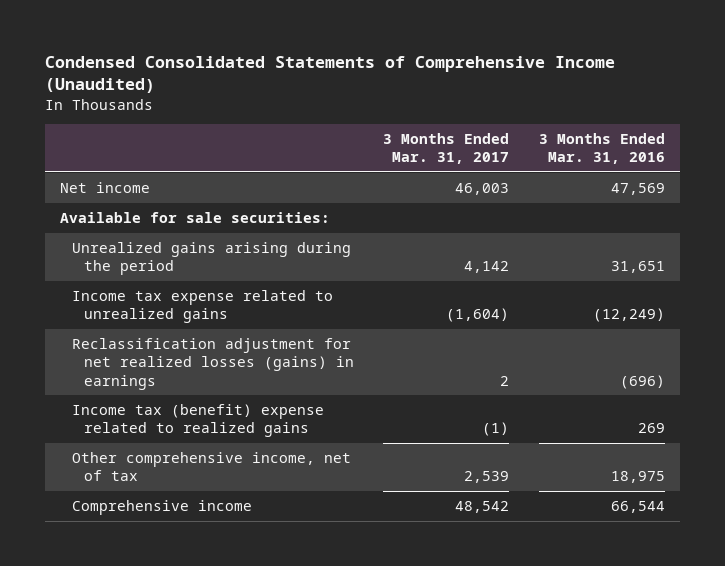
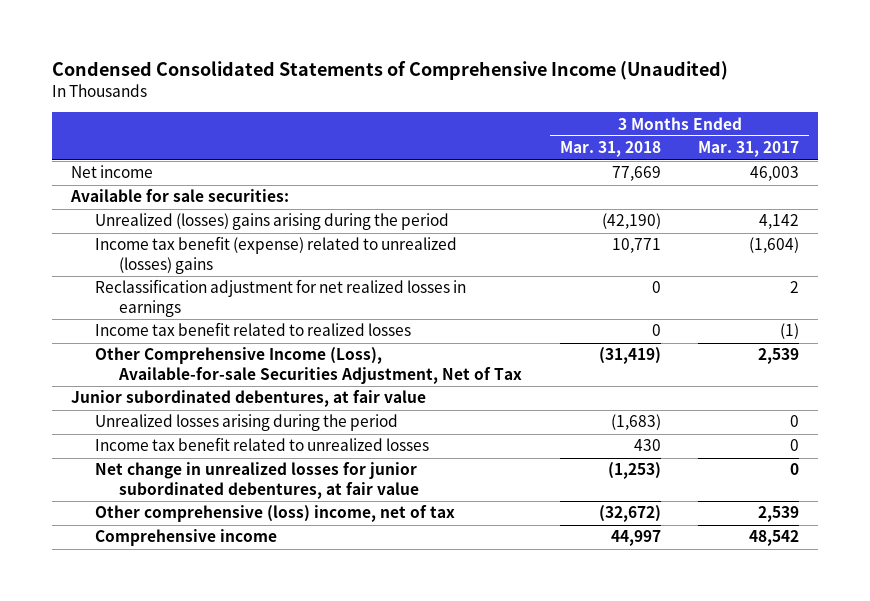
[538,132,665,165] 3 Months Ended Mar. 31, 2016 -> none
none -> [559,141,661,158] Mar. 31, 2018
[71,242,351,276] Unrealized gains arising during the period -> [95,213,450,231] Unrealized (losses) gains arising during the period
[71,290,333,324] Income tax expense related to unrealized gains -> [95,236,458,274] Income tax benefit (expense) related to unrealized (losses) gains
[71,338,354,390] Reclassification adjustment for net realized losses (gains) in earnings -> [95,279,467,317] Reclassification adjustment for net realized losses in earnings
[71,404,324,438] Income tax (benefit) expense related to realized gains -> [95,322,412,337] Income tax benefit related to realized losses
none -> [95,347,523,384] Other Comprehensive Income (Loss), Available-for-sale Securities Adjustment, Net of Tax
none -> [70,390,426,408] Junior subordinated debentures, at fair value
none -> [95,414,399,432] Unrealized losses arising during the period
none -> [95,437,430,452] Income tax benefit related to unrealized losses
none -> [95,462,420,499] Net change in unrealized losses for junior subordinated debentures, at fair value
[71,452,351,482] Other comprehensive income, net of tax -> [95,505,456,523] Other comprehensive (loss) income, net of tax

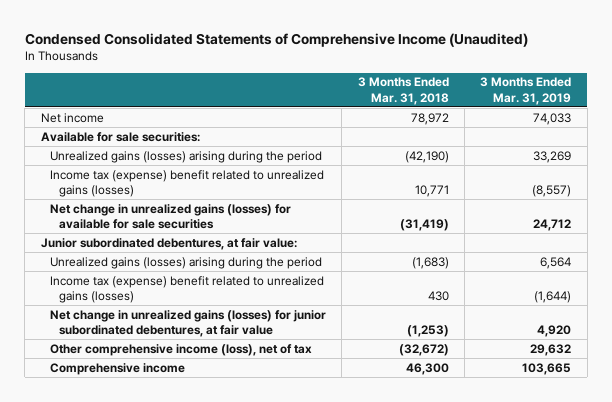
[698,141,800,158] Mar. 31, 2017 -> none
none -> [480,77,572,105] 3 Months Ended Mar. 31, 2019
[611,166,661,182] 77,669 -> [410,112,449,125] 78,972
[95,279,467,317] Reclassification adjustment for net realized losses in earnings -> none
[95,322,412,337] Income tax benefit related to realized losses -> none
[95,213,450,231] Unrealized (losses) gains arising during the period -> [49,150,322,163] Unrealized gains (losses) arising during the period
[95,236,458,274] Income tax benefit (expense) related to unrealized (losses) gains -> [49,169,324,198] Income tax (expense) benefit related to unrealized gains (losses)
[95,347,523,384] Other Comprehensive Income (Loss), Available-for-sale Securities Adjustment, Net of Tax -> [49,203,291,230] Net change in unrealized gains (losses) for available for sale securities
[70,390,426,408] Junior subordinated debentures, at fair value -> [40,237,297,250] Junior subordinated debentures, at fair value:
[95,414,399,432] Unrealized losses arising during the period -> [49,256,322,269] Unrealized gains (losses) arising during the period
[95,437,430,452] Income tax benefit related to unrealized losses -> [49,275,324,304] Income tax (expense) benefit related to unrealized gains (losses)
[95,462,420,499] Net change in unrealized losses for junior subordinated debentures, at fair value -> [49,309,326,338] Net change in unrealized gains (losses) for junior subordinated debentures, at fair value
[95,505,456,523] Other comprehensive (loss) income, net of tax -> [49,343,312,356] Other comprehensive income (loss), net of tax
[610,530,661,547] 44,997 -> [405,362,449,375] 46,300

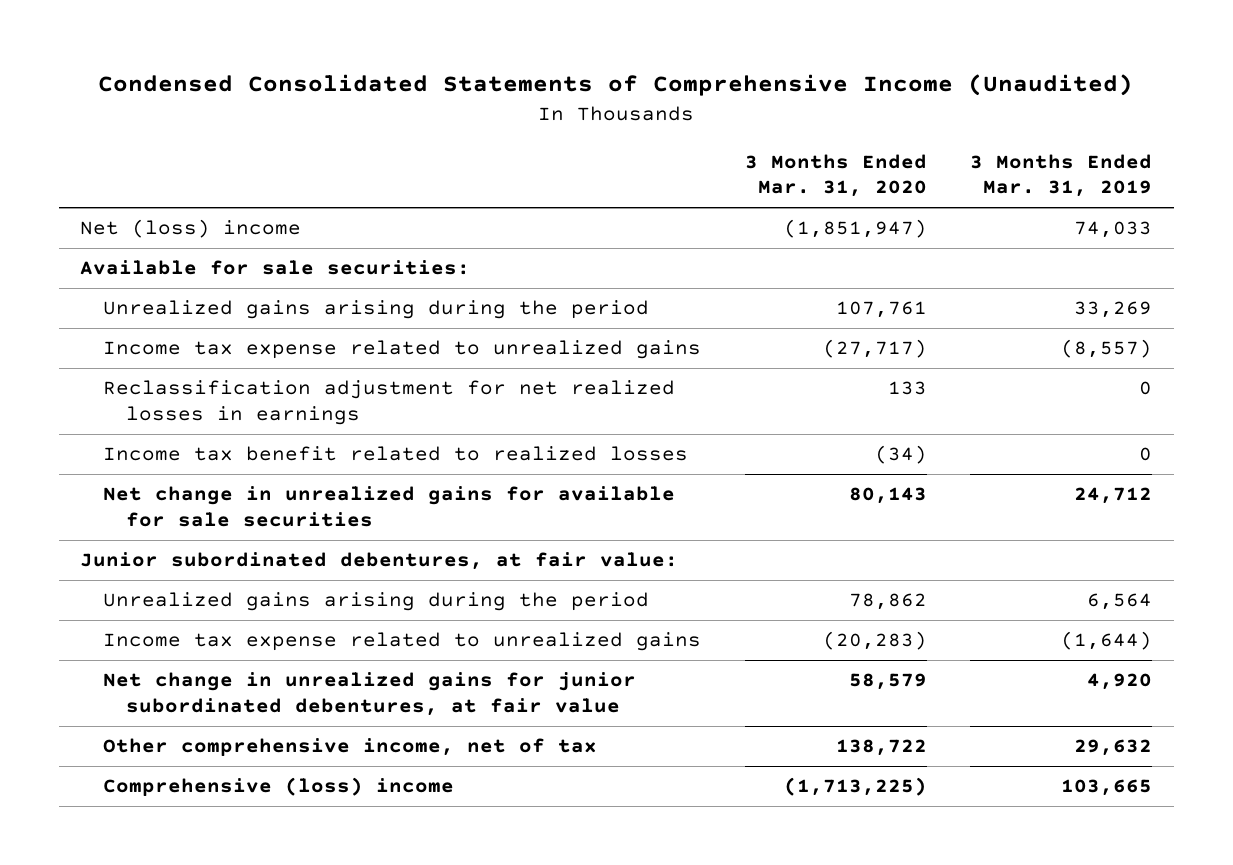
[357,77,449,105] 3 Months Ended Mar. 31, 2018 -> none
none -> [744,153,927,198] 3 Months Ended Mar. 31, 2020
[40,112,104,123] Net income -> [80,219,302,239] Net (loss) income
[49,150,322,163] Unrealized gains (losses) arising during the period -> [102,300,649,320] Unrealized gains arising during the period
[49,169,324,198] Income tax (expense) benefit related to unrealized gains (losses) -> [102,340,701,360] Income tax expense related to unrealized gains
none -> [102,380,675,426] Reclassification adjustment for net realized losses in earnings
none -> [102,446,688,462] Income tax benefit related to realized losses
[49,203,291,230] Net change in unrealized gains (losses) for available for sale securities -> [102,486,675,528] Net change in unrealized gains for available for sale securities
[49,256,322,269] Unrealized gains (losses) arising during the period -> [102,592,649,612] Unrealized gains arising during the period
[49,275,324,304] Income tax (expense) benefit related to unrealized gains (losses) -> [102,632,701,652] Income tax expense related to unrealized gains
[49,309,326,338] Net change in unrealized gains (losses) for junior subordinated debentures, at fair value -> [102,672,636,717] Net change in unrealized gains for junior subordinated debentures, at fair value
[49,343,312,356] Other comprehensive income (loss), net of tax -> [102,738,597,757] Other comprehensive income, net of tax
[49,362,185,375] Comprehensive income -> [102,777,454,797] Comprehensive (loss) income

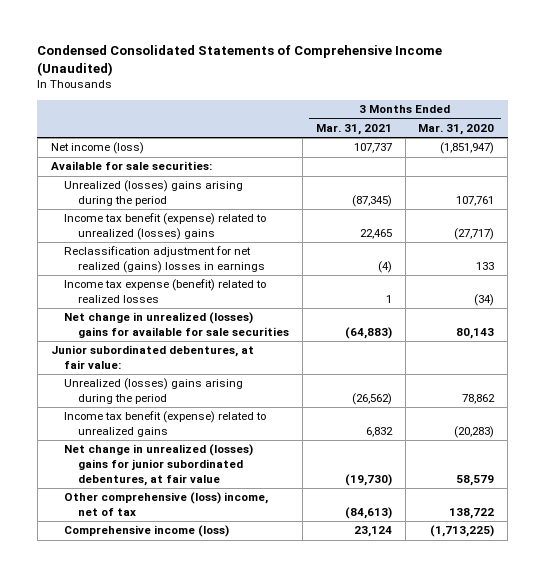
[970,153,1153,198] 3 Months Ended Mar. 31, 2019 -> none
none -> [315,123,392,135] Mar. 31, 2021
[80,219,302,239] Net (loss) income -> [50,142,144,155] Net income (loss)
[102,300,649,320] Unrealized gains arising during the period -> [64,180,244,207] Unrealized (losses) gains arising during the period
[102,340,701,360] Income tax expense related to unrealized gains -> [64,213,267,241] Income tax benefit (expense) related to unrealized (losses) gains
[102,380,675,426] Reclassification adjustment for net realized losses in earnings -> [64,246,265,274] Reclassification adjustment for net realized (gains) losses in earnings
[102,446,688,462] Income tax benefit related to realized losses -> [64,279,267,304] Income tax expense (benefit) related to realized losses
[102,486,675,528] Net change in unrealized gains for available for sale securities -> [64,312,289,339] Net change in unrealized (losses) gains for available for sale securities
[102,592,649,612] Unrealized gains arising during the period -> [64,378,244,405] Unrealized (losses) gains arising during the period
[102,632,701,652] Income tax expense related to unrealized gains -> [64,411,267,438] Income tax benefit (expense) related to unrealized gains
[102,672,636,717] Net change in unrealized gains for junior subordinated debentures, at fair value -> [64,444,254,486] Net change in unrealized (losses) gains for junior subordinated debentures, at fair value
[102,738,597,757] Other comprehensive income, net of tax -> [64,492,269,517] Other comprehensive (loss) income, net of tax
[102,777,454,797] Comprehensive (loss) income -> [64,525,230,538] Comprehensive income (loss)

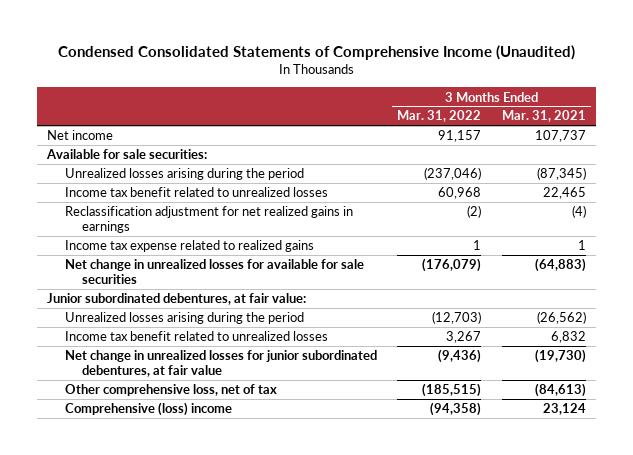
[418,123,495,135] Mar. 31, 2020 -> none
none -> [397,110,482,123] Mar. 31, 2022
[50,142,144,155] Net income (loss) -> [47,130,114,141] Net income
[64,180,244,207] Unrealized (losses) gains arising during the period -> [64,168,304,181] Unrealized losses arising during the period
[64,213,267,241] Income tax benefit (expense) related to unrealized (losses) gains -> [64,187,328,198] Income tax benefit related to unrealized losses
[64,246,265,274] Reclassification adjustment for net realized (gains) losses in earnings -> [64,206,353,234] Reclassification adjustment for net realized gains in earnings
[64,279,267,304] Income tax expense (benefit) related to realized losses -> [64,240,314,253] Income tax expense related to realized gains
[64,312,289,339] Net change in unrealized (losses) gains for available for sale securities -> [64,259,364,285] Net change in unrealized losses for available for sale securities
[64,378,244,405] Unrealized (losses) gains arising during the period -> [64,312,304,325] Unrealized losses arising during the period
[64,411,267,438] Income tax benefit (expense) related to unrealized gains -> [64,331,328,342] Income tax benefit related to unrealized losses
[64,444,254,486] Net change in unrealized (losses) gains for junior subordinated debentures, at fair value -> [64,350,377,378] Net change in unrealized losses for junior subordinated debentures, at fair value
[64,492,269,517] Other comprehensive (loss) income, net of tax -> [64,384,277,397] Other comprehensive loss, net of tax
[64,525,230,538] Comprehensive income (loss) -> [64,402,232,417] Comprehensive (loss) income

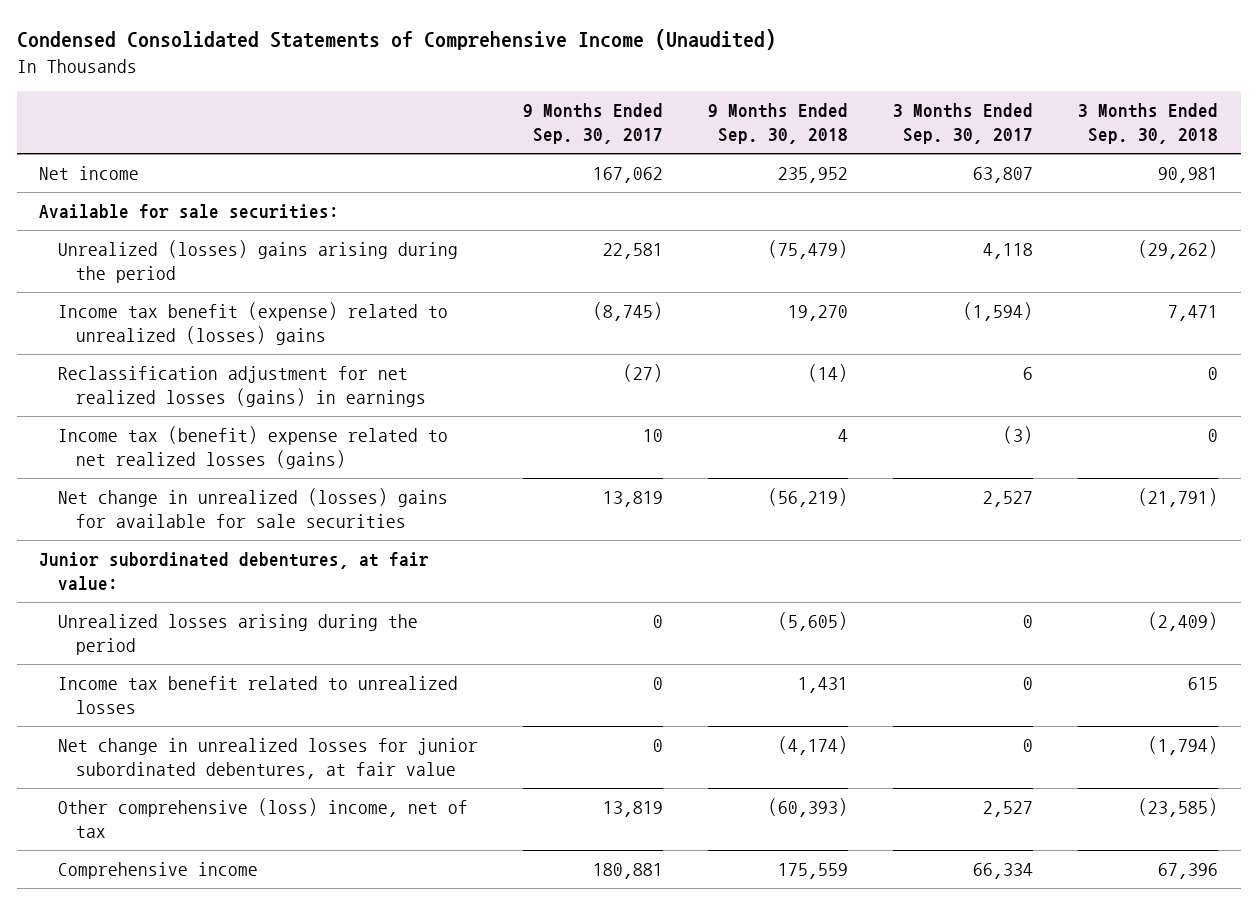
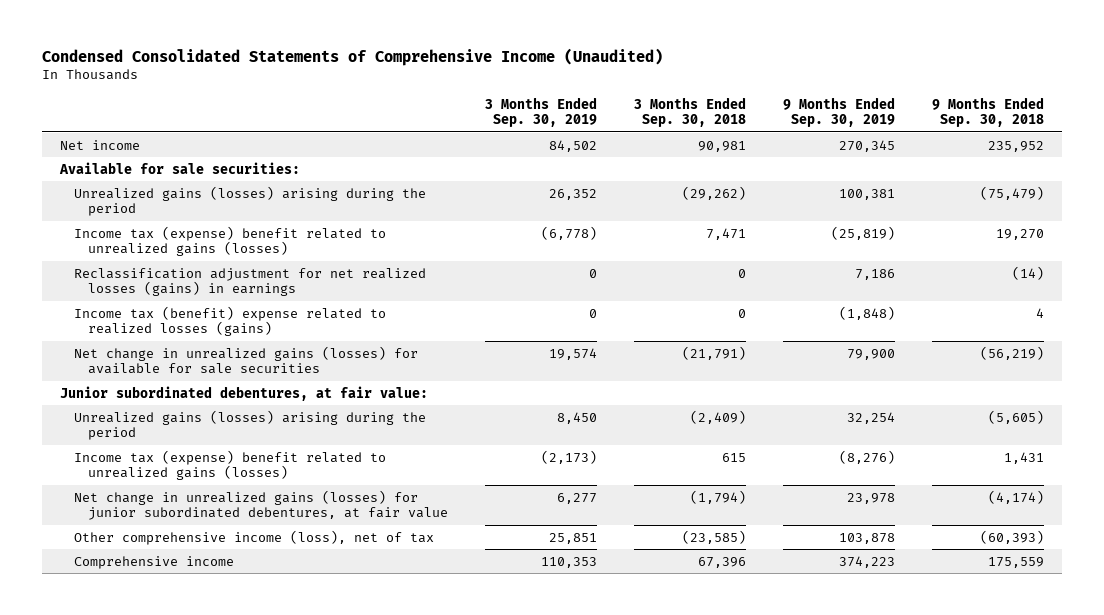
[522,103,663,145] 9 Months Ended Sep. 30, 2017 -> none
[892,103,1033,145] 3 Months Ended Sep. 30, 2017 -> none
none -> [485,96,598,128] 3 Months Ended Sep. 30, 2019
none -> [782,96,895,128] 9 Months Ended Sep. 30, 2019
[57,240,458,284] Unrealized (losses) gains arising during the period -> [74,185,427,216] Unrealized gains (losses) arising during the period
[57,302,448,346] Income tax benefit (expense) related to unrealized (losses) gains -> [74,225,387,256] Income tax (expense) benefit related to unrealized gains (losses)
[57,426,448,470] Income tax (benefit) expense related to net realized losses (gains) -> [74,305,387,336] Income tax (benefit) expense related to realized losses (gains)
[57,488,448,529] Net change in unrealized (losses) gains for available for sale securities -> [74,345,419,374] Net change in unrealized gains (losses) for available for sale securities
[57,614,418,656] Unrealized losses arising during the period -> [74,409,427,440] Unrealized gains (losses) arising during the period
[57,676,458,715] Income tax benefit related to unrealized losses -> [74,449,387,480] Income tax (expense) benefit related to unrealized gains (losses)
[57,738,478,780] Net change in unrealized losses for junior subordinated debentures, at fair value -> [74,489,449,520] Net change in unrealized gains (losses) for junior subordinated debentures, at fair value
[57,798,468,839] Other comprehensive (loss) income, net of tax -> [74,529,435,545] Other comprehensive income (loss), net of tax

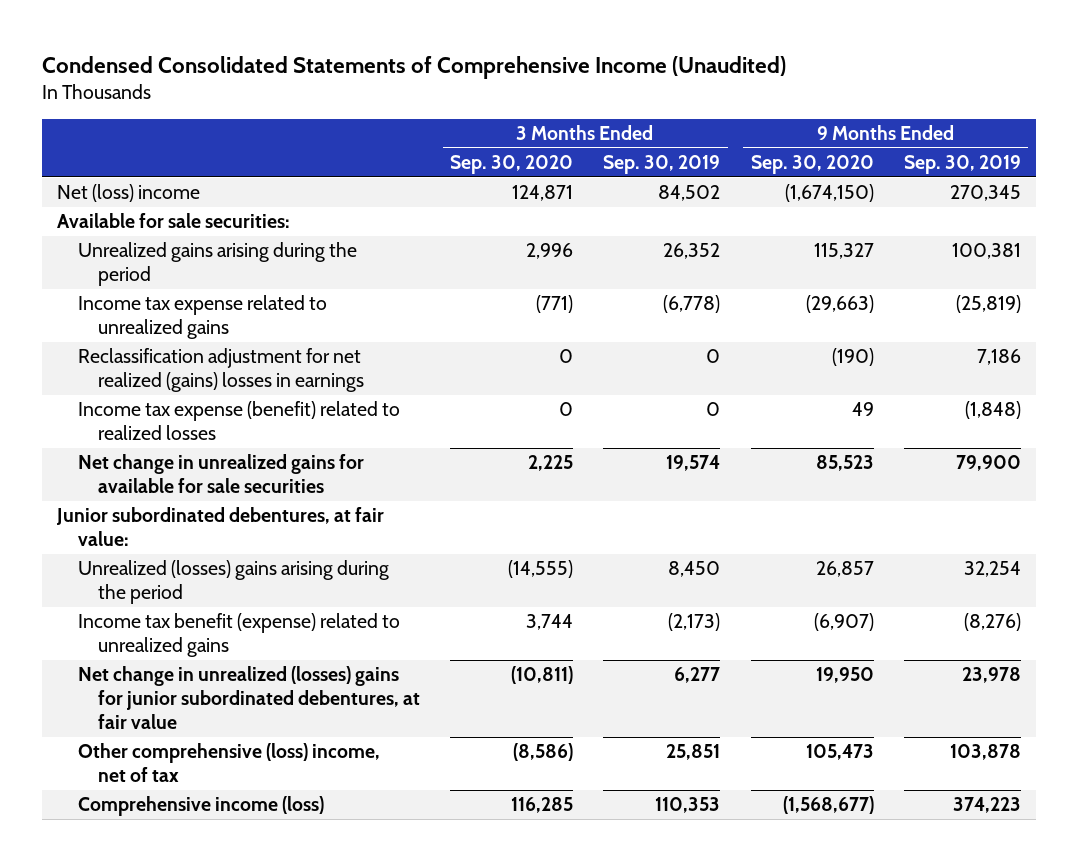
[634,96,747,128] 3 Months Ended Sep. 30, 2018 -> none
[931,96,1044,128] 9 Months Ended Sep. 30, 2018 -> none
none -> [450,155,574,175] Sep. 30, 2020
none -> [750,155,874,175] Sep. 30, 2020
[60,139,141,150] Net income -> [57,184,201,203] Net (loss) income
[74,185,427,216] Unrealized gains (losses) arising during the period -> [77,242,357,287] Unrealized gains arising during the period
[74,225,387,256] Income tax (expense) benefit related to unrealized gains (losses) -> [77,295,327,340] Income tax expense related to unrealized gains
[74,267,427,296] Reclassification adjustment for net realized losses (gains) in earnings -> [77,348,365,393] Reclassification adjustment for net realized (gains) losses in earnings
[74,305,387,336] Income tax (benefit) expense related to realized losses (gains) -> [77,401,400,441] Income tax expense (benefit) related to realized losses
[74,345,419,374] Net change in unrealized gains (losses) for available for sale securities -> [77,454,364,494] Net change in unrealized gains for available for sale securities
[74,409,427,440] Unrealized gains (losses) arising during the period -> [77,560,389,605] Unrealized (losses) gains arising during the period
[74,449,387,480] Income tax (expense) benefit related to unrealized gains (losses) -> [77,613,400,658] Income tax benefit (expense) related to unrealized gains
[74,489,449,520] Net change in unrealized gains (losses) for junior subordinated debentures, at fair value -> [77,666,421,730] Net change in unrealized (losses) gains for junior subordinated debentures, at fair value
[74,529,435,545] Other comprehensive income (loss), net of tax -> [77,743,380,783] Other comprehensive (loss) income, net of tax
[74,555,235,569] Comprehensive income -> [77,796,324,817] Comprehensive income (loss)

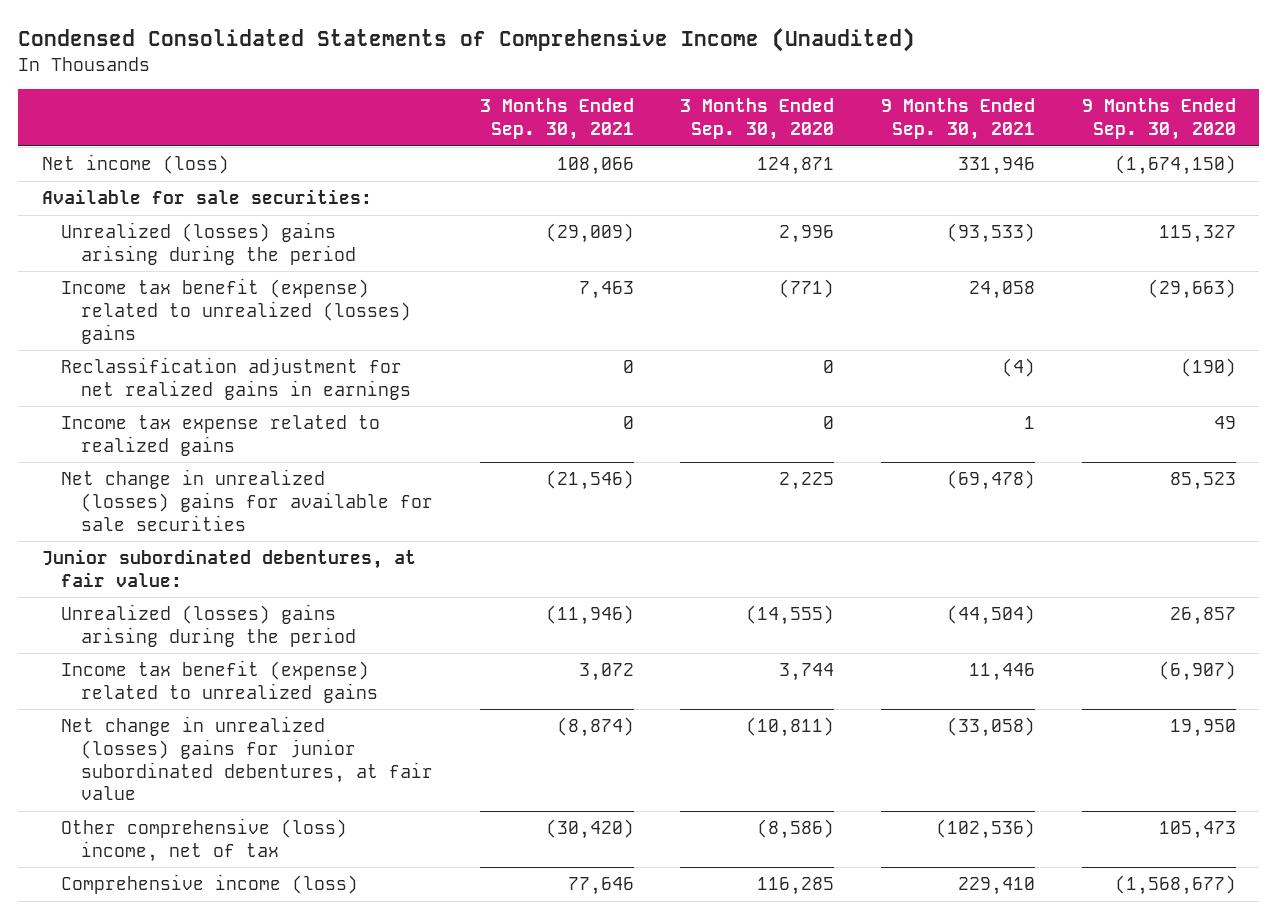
[603,155,721,175] Sep. 30, 2019 -> none
[903,155,1021,175] Sep. 30, 2019 -> none
none -> [479,98,634,141] 3 Months Ended Sep. 30, 2021
none -> [881,98,1036,141] 9 Months Ended Sep. 30, 2021
[57,184,201,203] Net (loss) income -> [41,154,229,175] Net income (loss)
[77,242,357,287] Unrealized gains arising during the period -> [61,222,357,265] Unrealized (losses) gains arising during the period
[77,295,327,340] Income tax expense related to unrealized gains -> [61,278,412,344] Income tax benefit (expense) related to unrealized (losses) gains
[77,348,365,393] Reclassification adjustment for net realized (gains) losses in earnings -> [61,357,412,400] Reclassification adjustment for net realized gains in earnings
[77,401,400,441] Income tax expense (benefit) related to realized losses -> [61,415,381,456] Income tax expense related to realized gains
[77,454,364,494] Net change in unrealized gains for available for sale securities -> [61,469,434,531] Net change in unrealized (losses) gains for available for sale securities

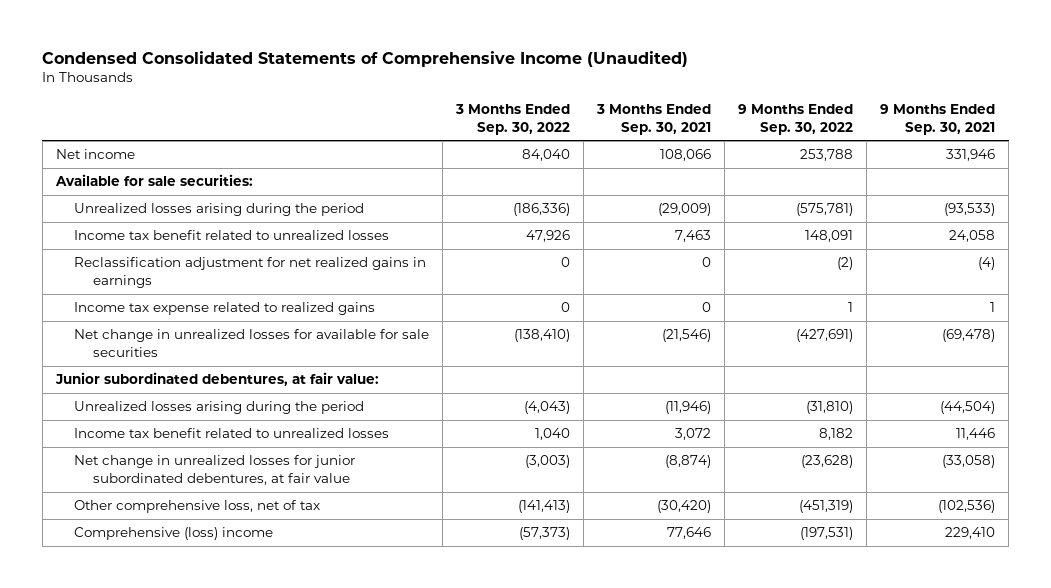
[680,98,835,141] 3 Months Ended Sep. 30, 2020 -> none
[1081,98,1236,141] 9 Months Ended Sep. 30, 2020 -> none
none -> [455,103,571,135] 3 Months Ended Sep. 30, 2022
none -> [738,103,854,135] 9 Months Ended Sep. 30, 2022
[41,154,229,175] Net income (loss) -> [55,149,135,160] Net income
[61,222,357,265] Unrealized (losses) gains arising during the period -> [74,203,365,217] Unrealized losses arising during the period
[61,278,412,344] Income tax benefit (expense) related to unrealized (losses) gains -> [74,230,390,241] Income tax benefit related to unrealized losses
[61,469,434,531] Net change in unrealized (losses) gains for available for sale securities -> [74,329,430,357] Net change in unrealized losses for available for sale securities
[61,604,357,647] Unrealized (losses) gains arising during the period -> [74,401,365,415] Unrealized losses arising during the period
[61,660,379,703] Income tax benefit (expense) related to unrealized gains -> [74,428,390,439] Income tax benefit related to unrealized losses
[61,716,434,801] Net change in unrealized (losses) gains for junior subordinated debentures, at fair value -> [74,455,356,485] Net change in unrealized losses for junior subordinated debentures, at fair value
[61,818,348,862] Other comprehensive (loss) income, net of tax -> [74,500,321,514] Other comprehensive loss, net of tax
[61,874,359,895] Comprehensive income (loss) -> [74,527,274,541] Comprehensive (loss) income

